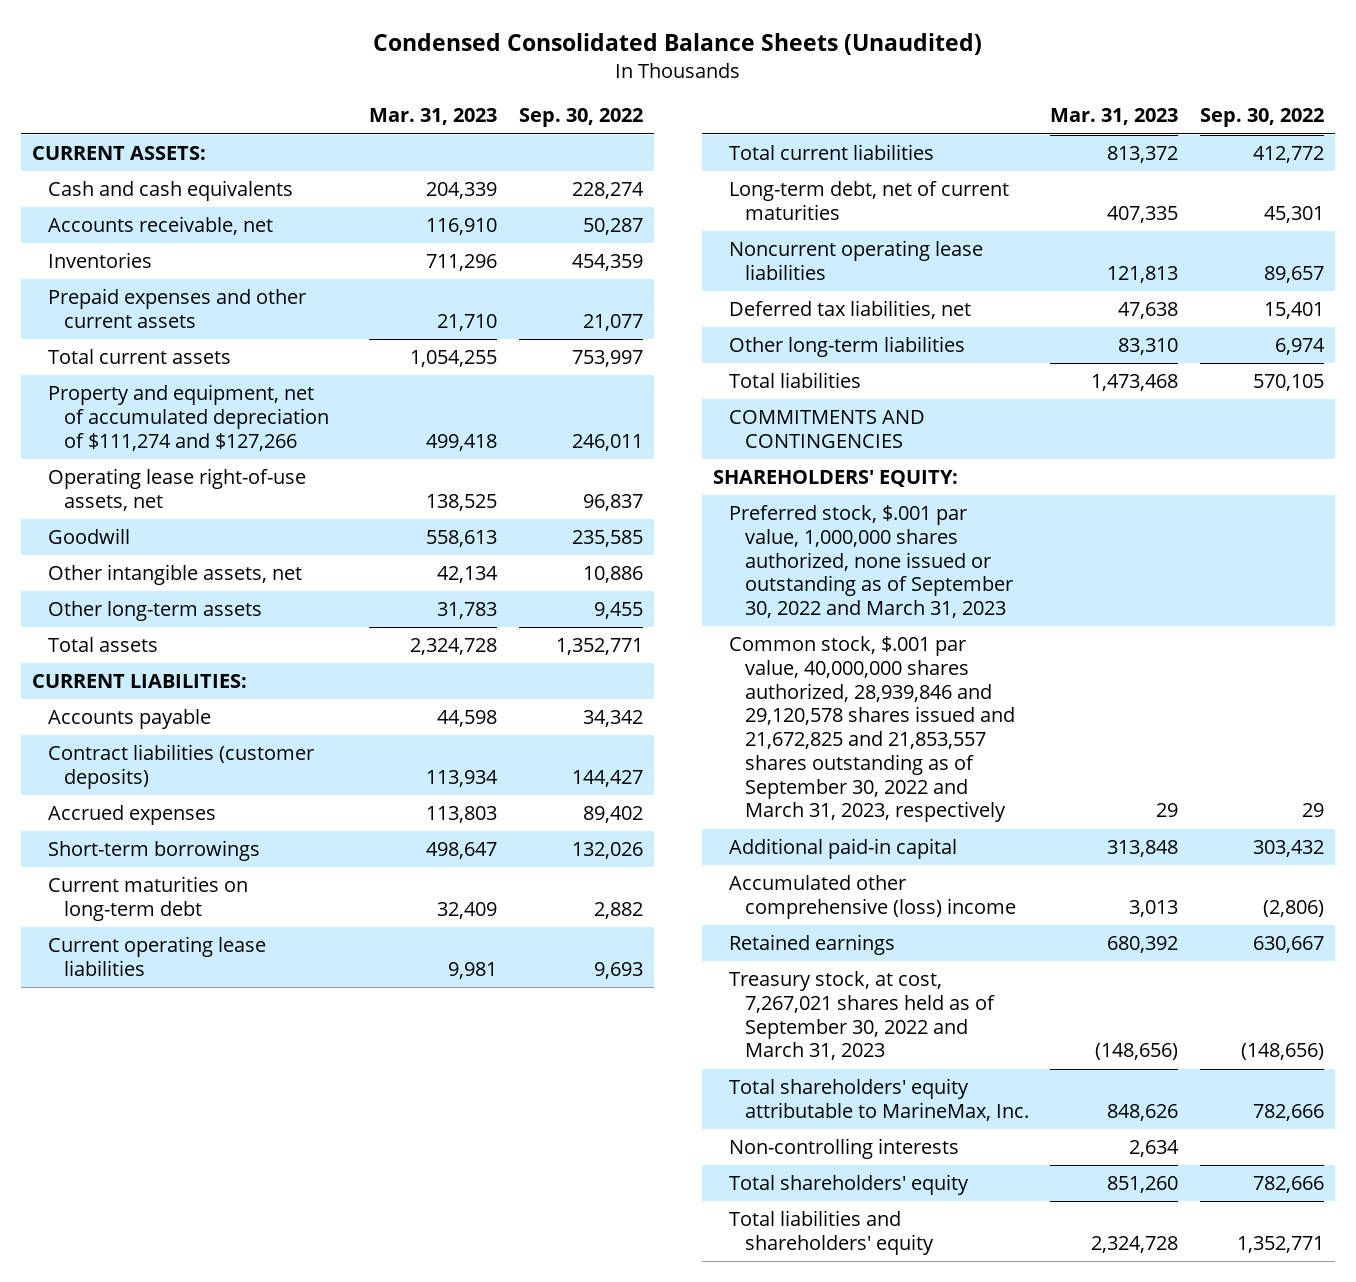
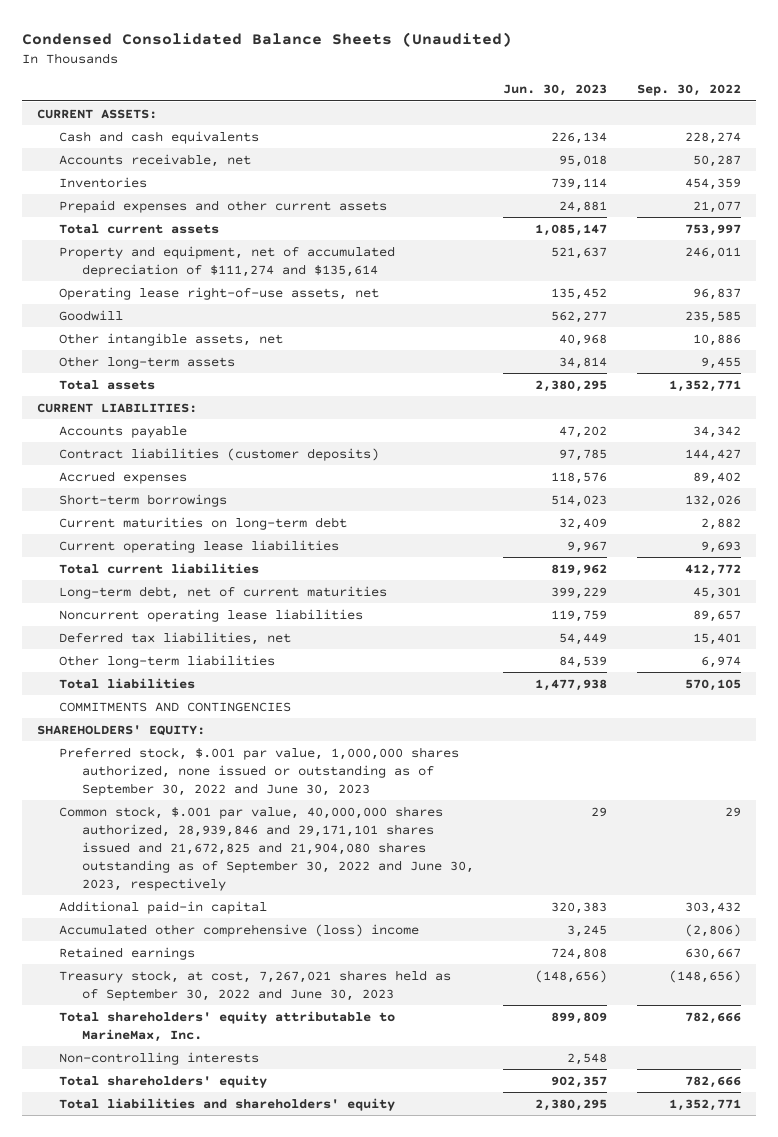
[369,108,498,126] Mar. 31, 2023 -> none
none -> [503,84,608,97] Jun. 30, 2023
[47,384,329,451] Property and equipment, net of accumulated depreciation of $111,274 and $127,266 -> [59,245,396,277] Property and equipment, net of accumulated depreciation of $111,274 and $135,614
[728,505,1013,619] Preferred stock, $.001 par value, 1,000,000 shares authorized, none issued or outstanding as of September 30, 2022 and March 31, 2023 -> [59,746,460,796] Preferred stock, $.001 par value, 1,000,000 shares authorized, none issued or outstanding as of September 30, 2022 and June 30, 2023
[728,636,1015,823] Common stock, $.001 par value, 40,000,000 shares authorized, 28,939,846 and 29,120,578 shares issued and 21,672,825 and 21,853,557 shares outstanding as of September 30, 2022 and March 31, 2023, respectively -> [59,805,474,891] Common stock, $.001 par value, 40,000,000 shares authorized, 28,939,846 and 29,171,101 shares issued and 21,672,825 and 21,904,080 shares outstanding as of September 30, 2022 and June 30, 2023, respectively
[728,971,995,1061] Treasury stock, at cost, 7,267,021 shares held as of September 30, 2022 and March 31, 2023 -> [59,969,452,1001] Treasury stock, at cost, 7,267,021 shares held as of September 30, 2022 and June 30, 2023

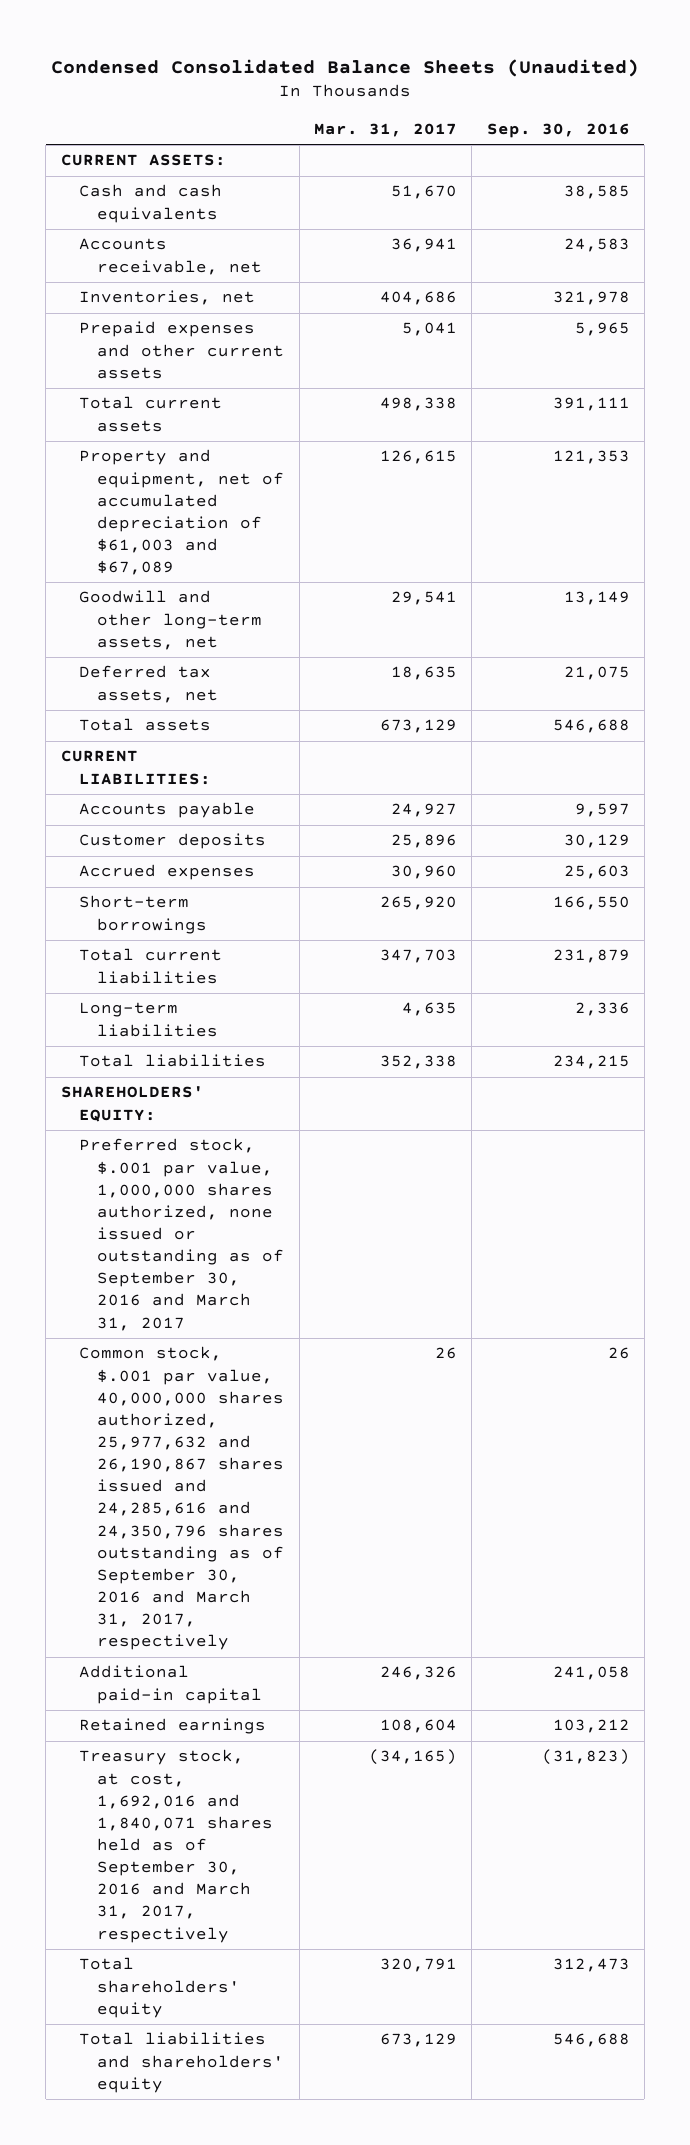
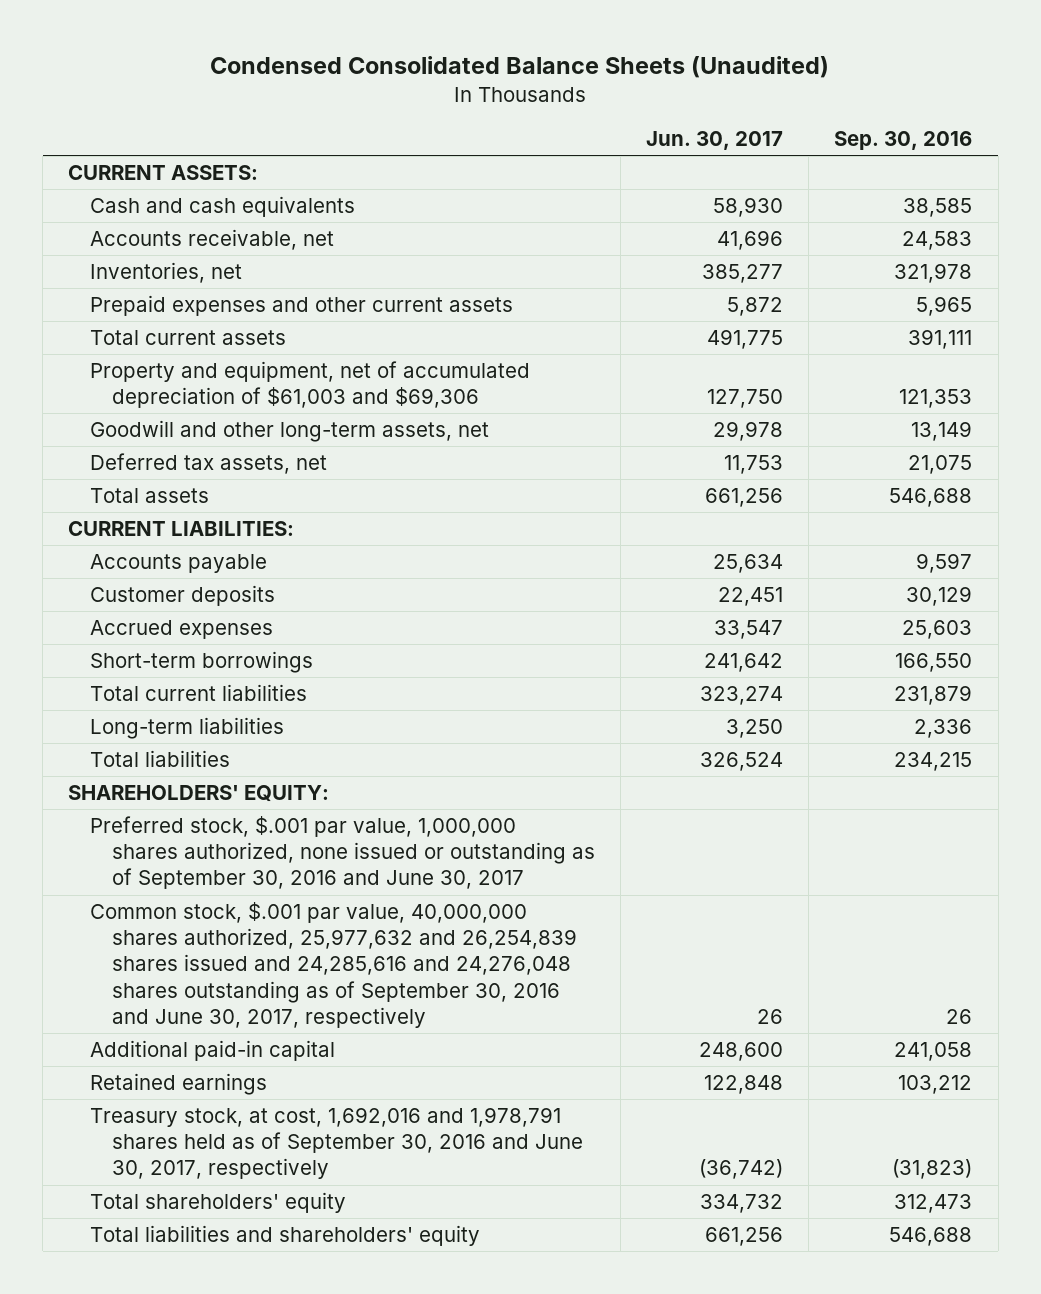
[313,123,457,138] Mar. 31, 2017 -> none
none -> [646,130,784,150] Jun. 30, 2017
[78,449,285,576] Property and equipment, net of accumulated depreciation of $61,003 and $67,089 -> [90,360,531,409] Property and equipment, net of accumulated depreciation of $61,003 and $69,306
[78,1138,285,1331] Preferred stock, $.001 par value, 1,000,000 shares authorized, none issued or outstanding as of September 30, 2016 and March 31, 2017 -> [90,815,596,890] Preferred stock, $.001 par value, 1,000,000 shares authorized, none issued or outstanding as of September 30, 2016 and June 30, 2017
[78,1346,285,1651] Common stock, $.001 par value, 40,000,000 shares authorized, 25,977,632 and 26,190,867 shares issued and 24,285,616 and 24,350,796 shares outstanding as of September 30, 2016 and March 31, 2017, respectively -> [90,901,578,1029] Common stock, $.001 par value, 40,000,000 shares authorized, 25,977,632 and 26,254,839 shares issued and 24,285,616 and 24,276,048 shares outstanding as of September 30, 2016 and June 30, 2017, respectively
[78,1749,274,1943] Treasury stock, at cost, 1,692,016 and 1,840,071 shares held as of September 30, 2016 and March 31, 2017, respectively -> [90,1106,584,1180] Treasury stock, at cost, 1,692,016 and 1,978,791 shares held as of September 30, 2016 and June 30, 2017, respectively

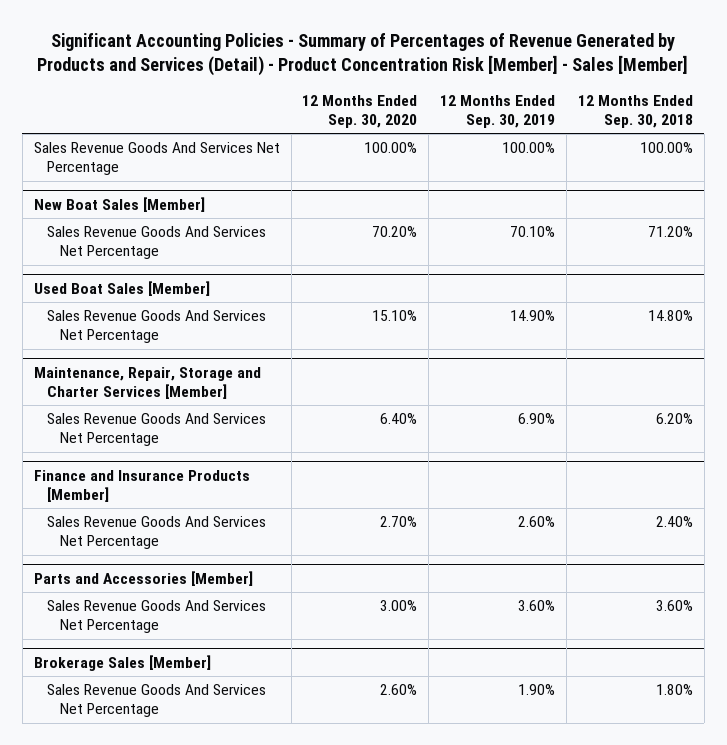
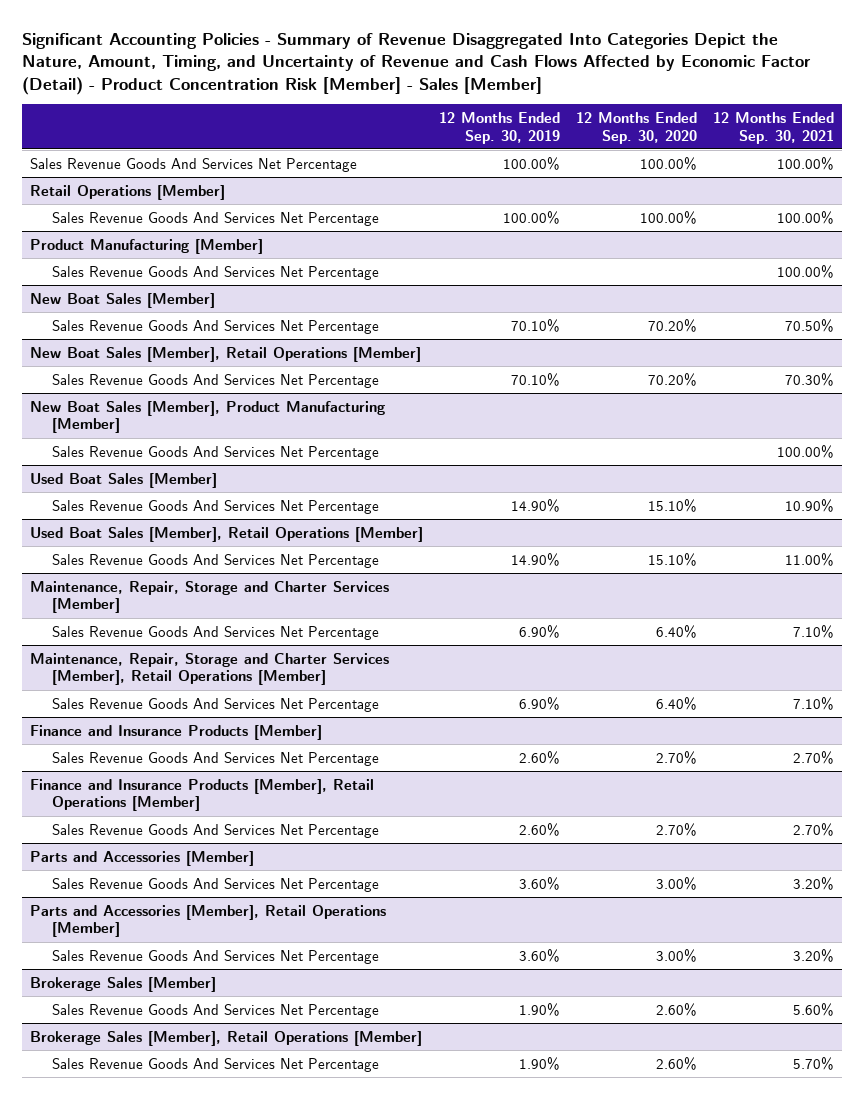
[37,32,689,76] Significant Accounting Policies - Summary of Percentages of Revenue Generated by Products and Services (Detail) - Product Concentration Risk [Member] - Sales [Member] -> [22,32,812,95] Significant Accounting Policies - Summary of Revenue Disaggregated Into Categories Depict the Nature, Amount, Timing, and Uncertainty of Revenue and Cash Flows Affected by Economic Factor (Detail) - Product Concentration Risk [Member] - Sales [Member]
[577,95,693,128] 12 Months Ended Sep. 30, 2018 -> none
none -> [712,111,834,144] 12 Months Ended Sep. 30, 2021
none -> [30,184,226,200] Retail Operations [Member]
none -> [51,211,379,226] Sales Revenue Goods And Services Net Percentage
none -> [30,238,264,254] Product Manufacturing [Member]
none -> [51,265,379,280] Sales Revenue Goods And Services Net Percentage
none -> [30,346,422,362] New Boat Sales [Member], Retail Operations [Member]
none -> [51,373,379,388] Sales Revenue Goods And Services Net Percentage
none -> [30,400,386,434] New Boat Sales [Member], Product Manufacturing [Member]
none -> [51,445,379,460] Sales Revenue Goods And Services Net Percentage
none -> [30,526,424,542] Used Boat Sales [Member], Retail Operations [Member]
none -> [51,553,379,568] Sales Revenue Goods And Services Net Percentage
none -> [30,652,390,686] Maintenance, Repair, Storage and Charter Services [Member], Retail Operations [Member]
none -> [51,697,379,712] Sales Revenue Goods And Services Net Percentage
none -> [30,778,375,812] Finance and Insurance Products [Member], Retail Operations [Member]
none -> [51,823,379,838] Sales Revenue Goods And Services Net Percentage
none -> [30,904,387,938] Parts and Accessories [Member], Retail Operations [Member]
none -> [51,949,379,964] Sales Revenue Goods And Services Net Percentage
none -> [30,1030,423,1046] Brokerage Sales [Member], Retail Operations [Member]
none -> [51,1057,379,1072] Sales Revenue Goods And Services Net Percentage

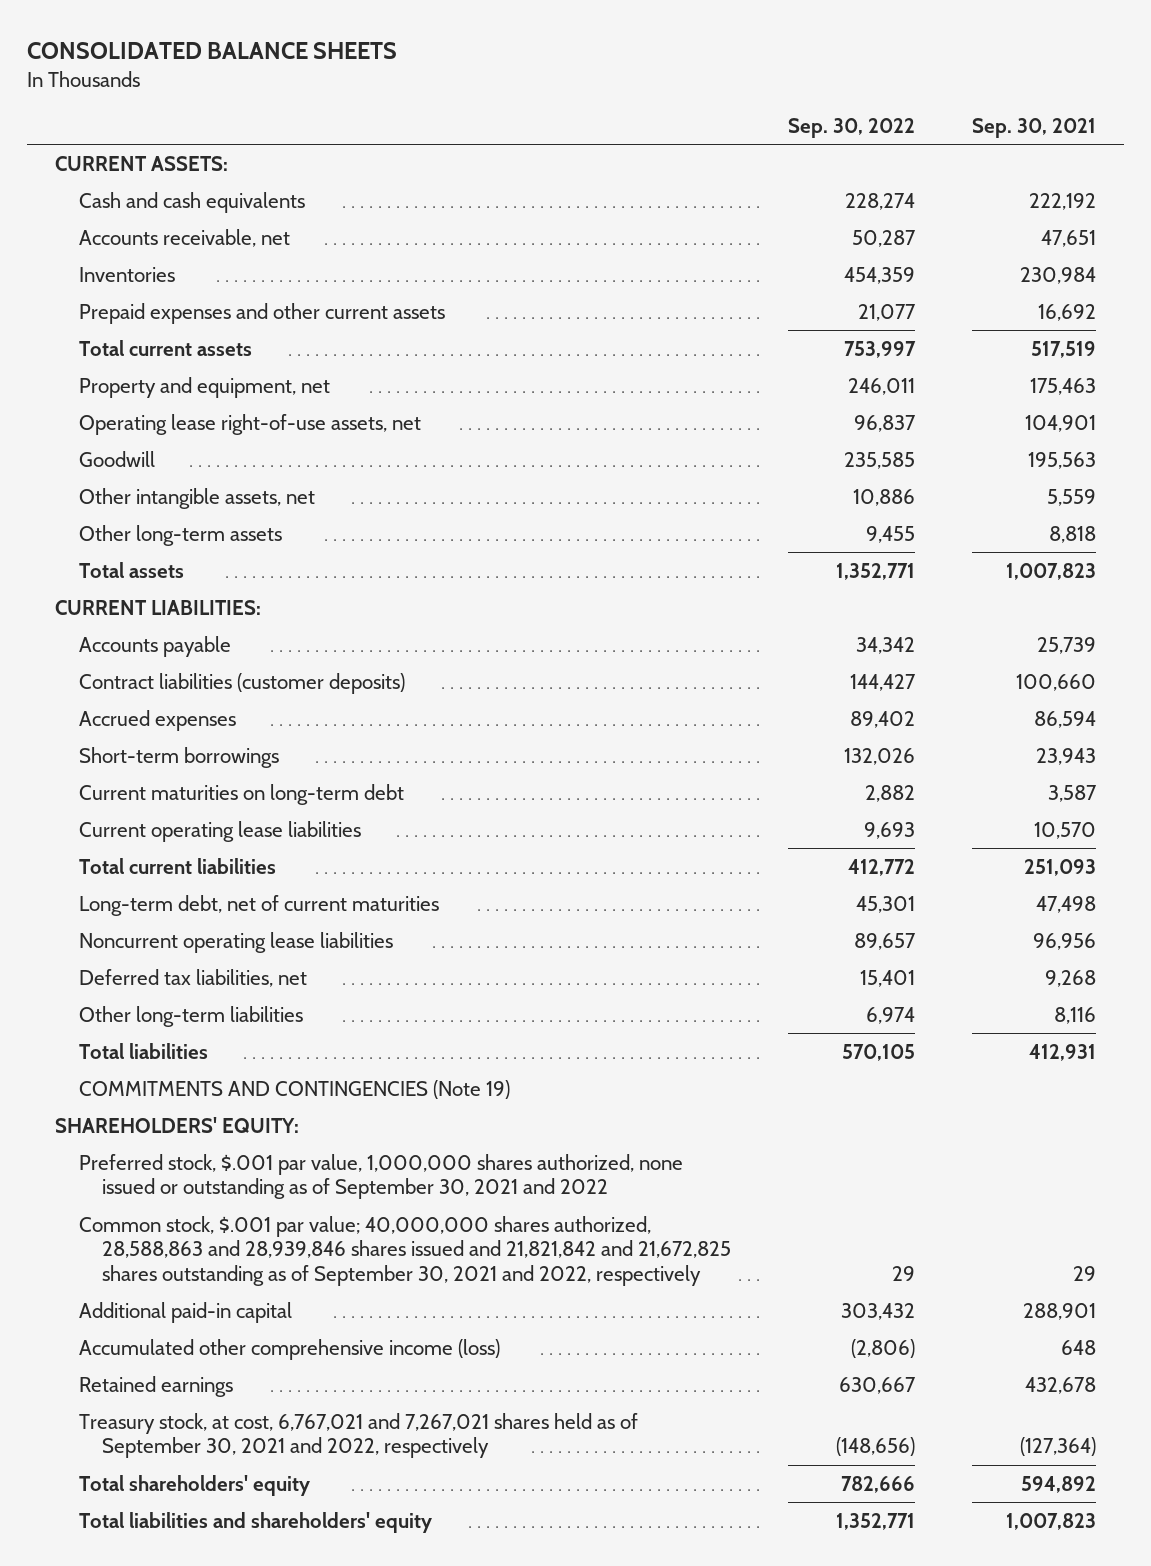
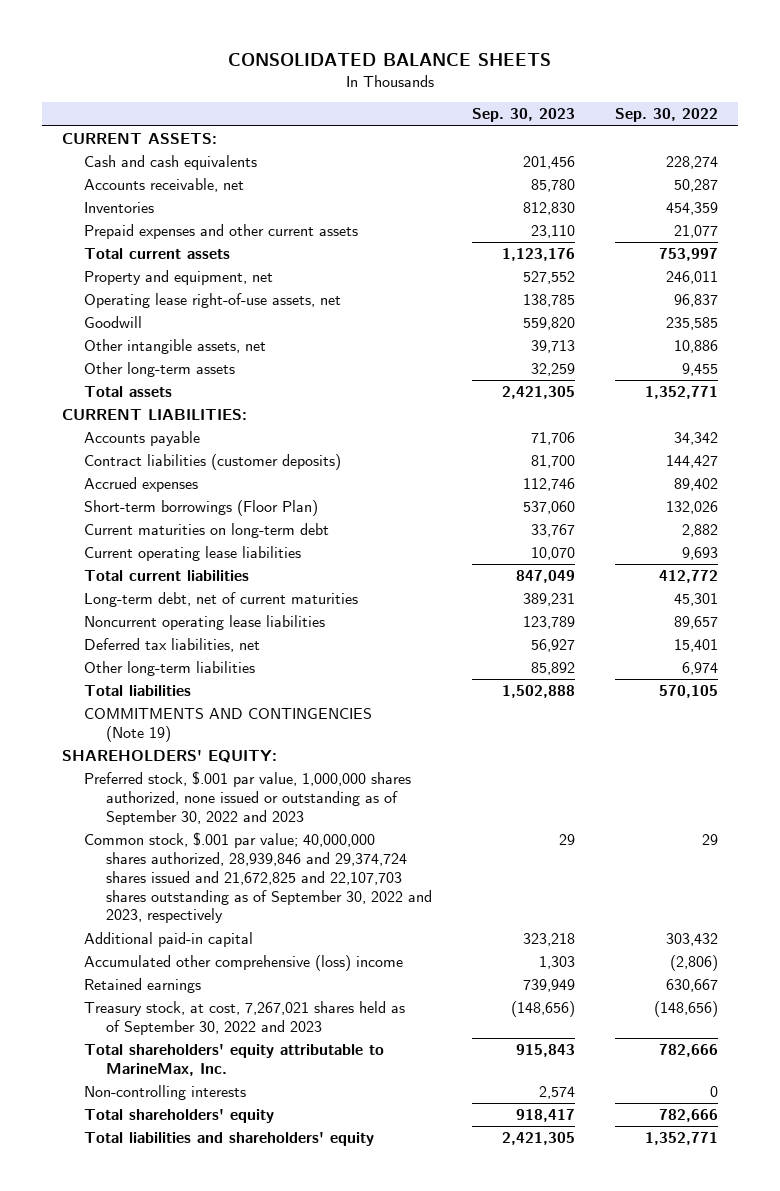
[971,118,1096,139] Sep. 30, 2021 -> none
none -> [471,108,575,123] Sep. 30, 2023
[78,746,279,768] Short-term borrowings -> [84,500,319,517] Short-term borrowings (Floor Plan)
[78,1153,683,1200] Preferred stock, $.001 par value, 1,000,000 shares authorized, none issued or outstanding as of September 30, 2021 and 2022 -> [84,771,412,825] Preferred stock, $.001 par value, 1,000,000 shares authorized, none issued or outstanding as of September 30, 2022 and 2023
[78,1215,732,1287] Common stock, $.001 par value; 40,000,000 shares authorized, 28,588,863 and 28,939,846 shares issued and 21,821,842 and 21,672,825 shares outstanding as of September 30, 2021 and 2022, respectively -> [84,832,433,924] Common stock, $.001 par value; 40,000,000 shares authorized, 28,939,846 and 29,374,724 shares issued and 21,672,825 and 22,107,703 shares outstanding as of September 30, 2022 and 2023, respectively
[78,1338,500,1360] Accumulated other comprehensive income (loss) -> [84,955,404,972] Accumulated other comprehensive (loss) income
[78,1412,638,1459] Treasury stock, at cost, 6,767,021 and 7,267,021 shares held as of September 30, 2021 and 2022, respectively -> [84,1001,406,1035] Treasury stock, at cost, 7,267,021 shares held as of September 30, 2022 and 2023
none -> [84,1044,385,1076] Total shareholders' equity attributable to MarineMax, Inc.
none -> [84,1085,247,1101] Non-controlling interests

